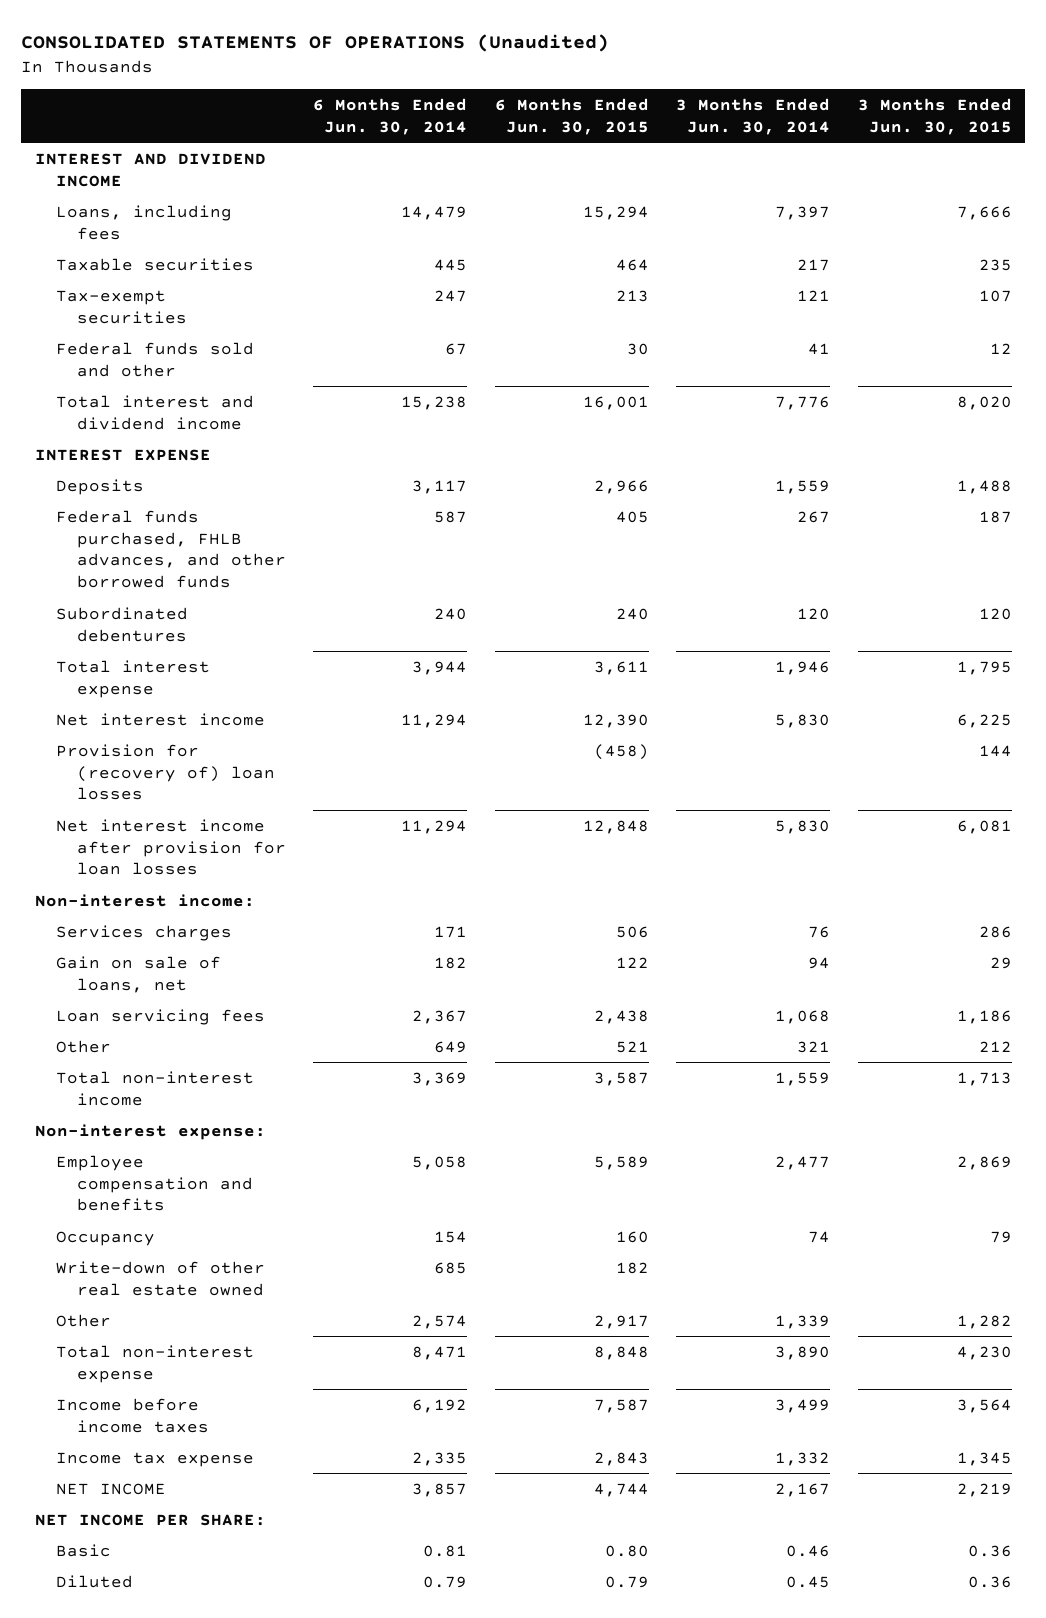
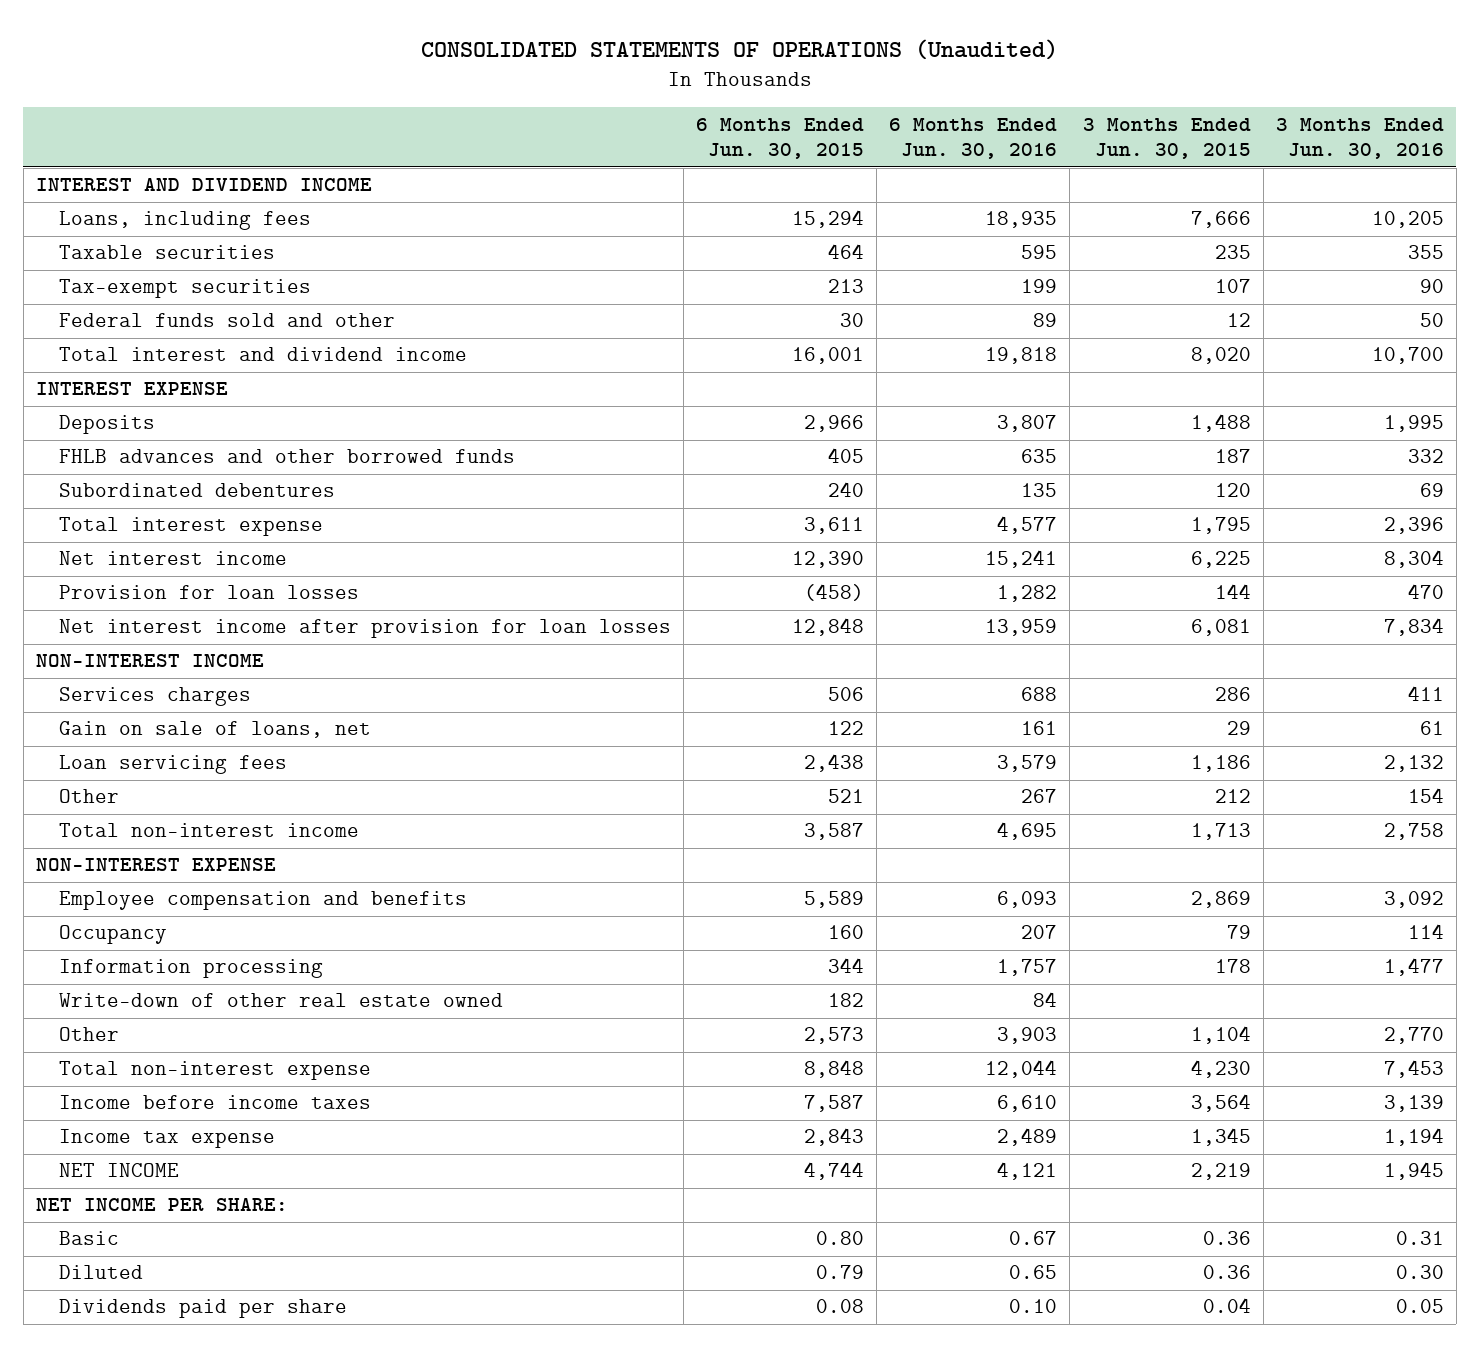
[313,98,468,135] 6 Months Ended Jun. 30, 2014 -> none
[676,98,831,135] 3 Months Ended Jun. 30, 2014 -> none
none -> [889,117,1058,160] 6 Months Ended Jun. 30, 2016
none -> [1275,117,1444,160] 3 Months Ended Jun. 30, 2016
[55,509,286,589] Federal funds purchased, FHLB advances, and other borrowed funds -> [58,449,515,464] FHLB advances and other borrowed funds
[55,743,275,801] Provision for (recovery of) loan losses -> [58,585,359,600] Provision for loan losses
[34,893,255,907] Non-interest income: -> [35,654,264,668] NON-INTEREST INCOME
[34,1123,266,1140] Non-interest expense: -> [35,858,276,872] NON-INTEREST EXPENSE
none -> [58,959,323,979] Information processing
[593,1314,649,1329] 2,917 -> [803,1027,864,1045] 2,573
[956,1314,1012,1329] 1,282 -> [1190,1026,1251,1045] 1,104
none -> [58,1299,347,1319] Dividends paid per share

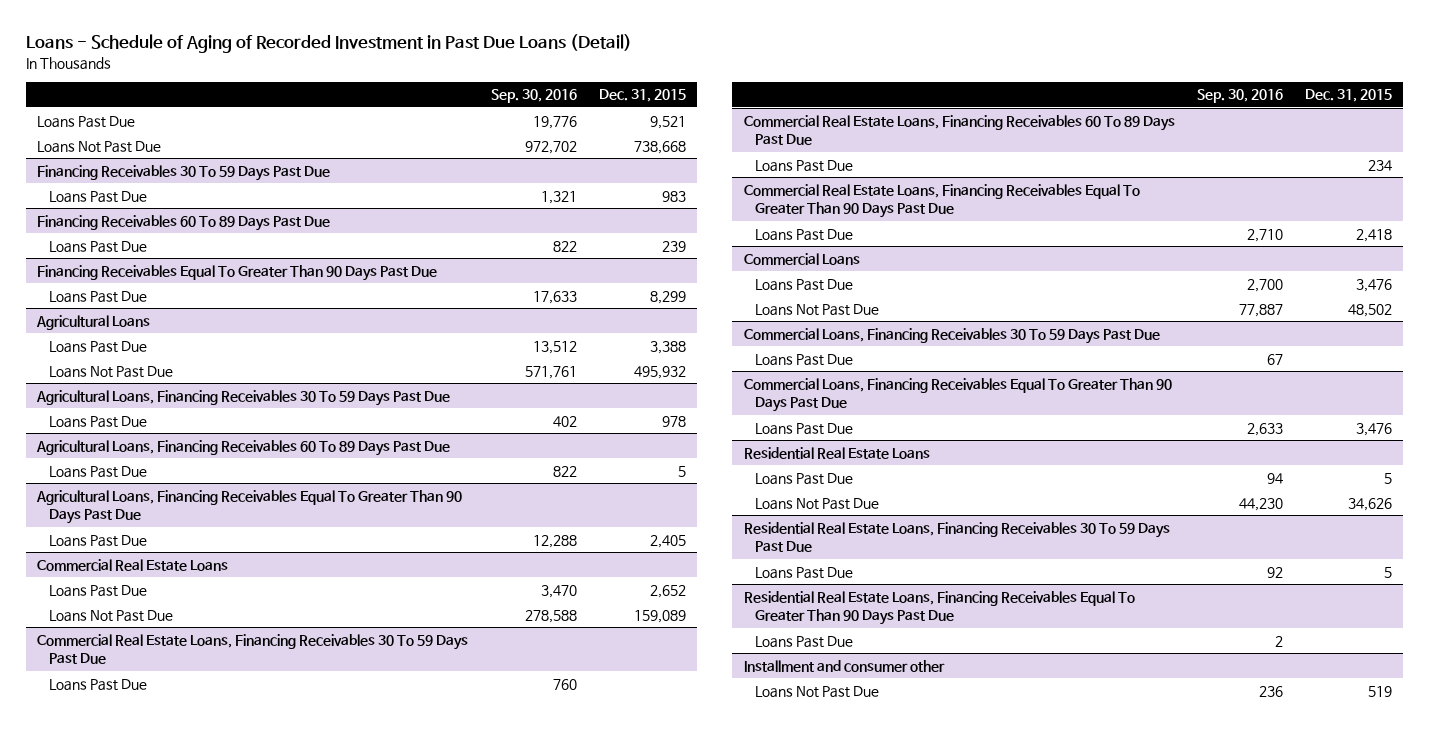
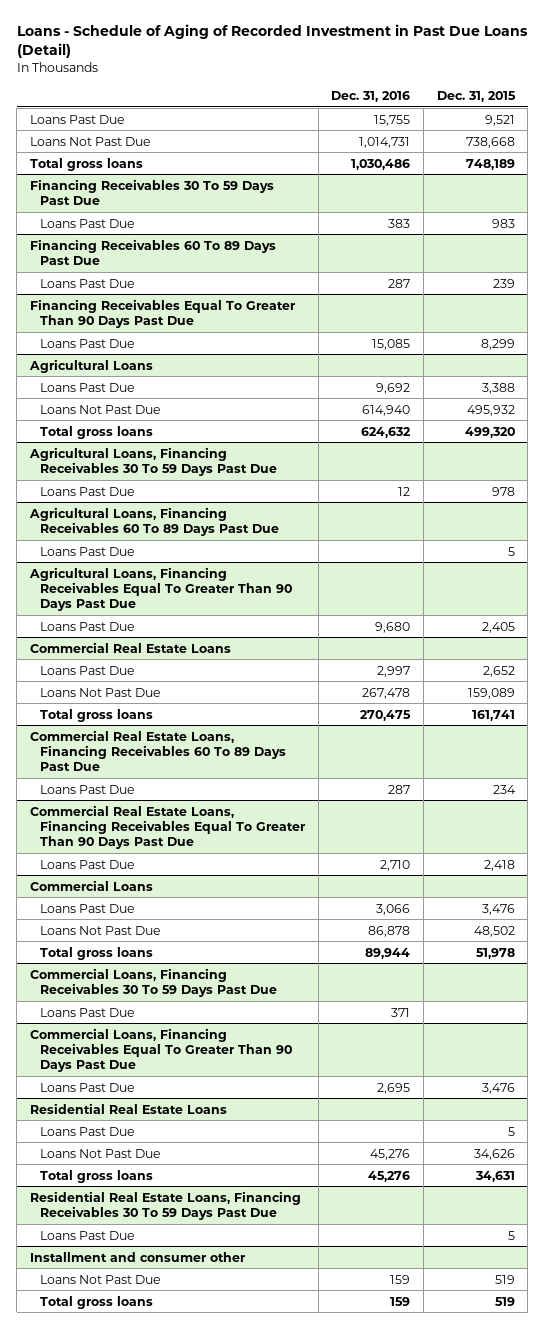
[490,89,577,104] Sep. 30, 2016 -> none
none -> [331,90,411,102] Dec. 31, 2016
none -> [30,157,144,171] Total gross loans
none -> [39,425,153,439] Total gross loans
[37,633,469,665] Commercial Real Estate Loans, Financing Receivables 30 To 59 Days Past Due -> none
[48,678,147,691] Loans Past Due -> none
none -> [39,708,153,722] Total gross loans
none -> [39,946,153,960] Total gross loans
none -> [39,1169,153,1183] Total gross loans
[743,590,1135,626] Residential Real Estate Loans, Financing Receivables Equal To Greater Than 90 Days Past Due -> none
[754,635,853,648] Loans Past Due -> none
none -> [39,1295,153,1309] Total gross loans

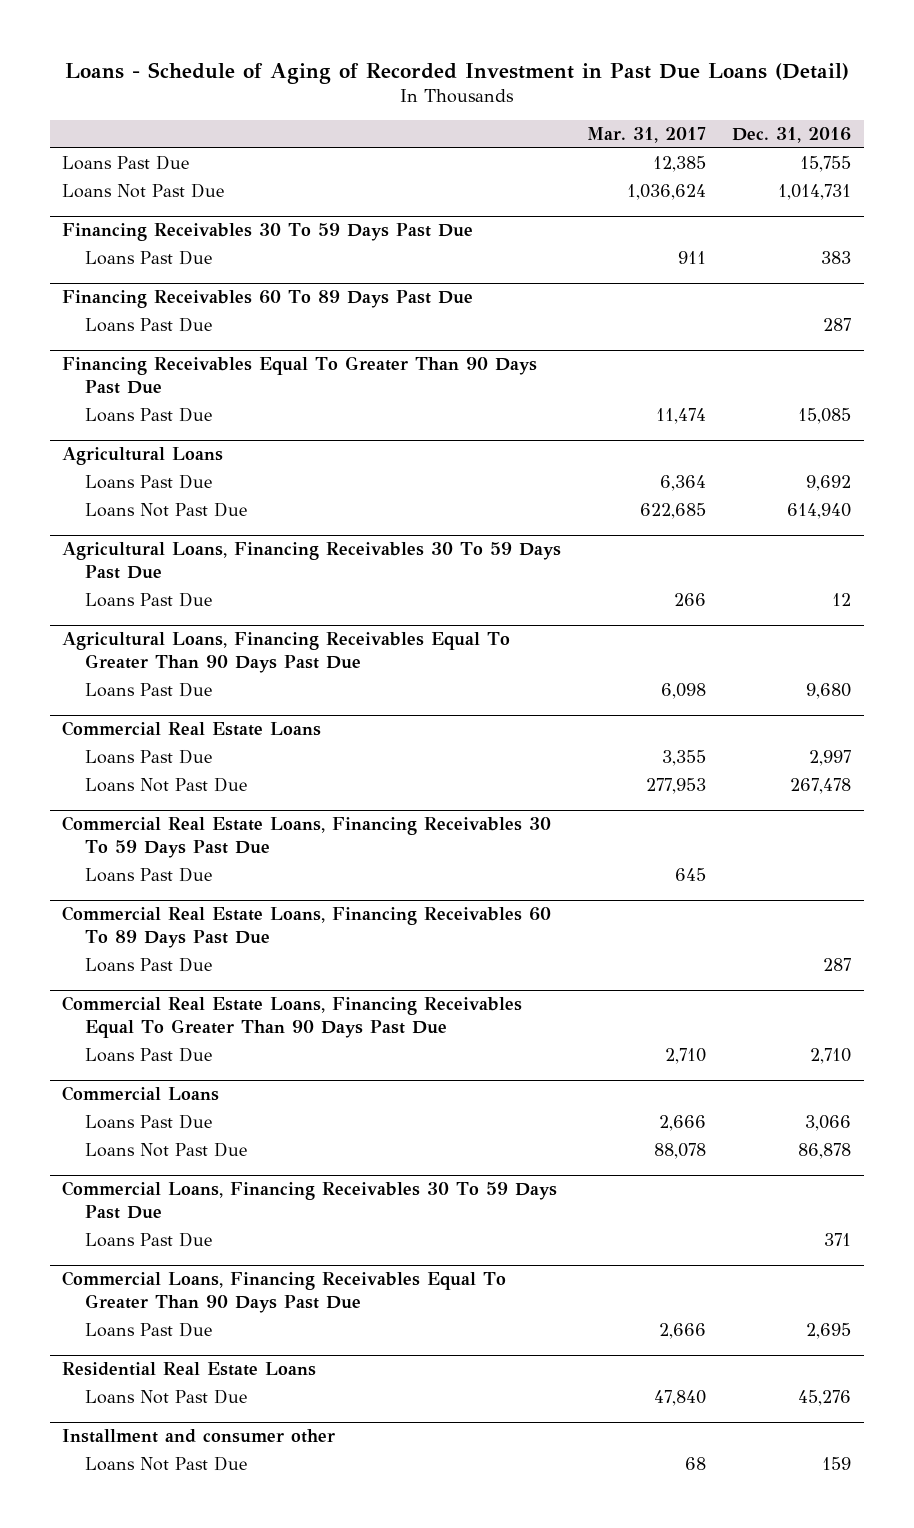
[436,90,516,102] Dec. 31, 2015 -> none
none -> [587,127,707,144] Mar. 31, 2017
[30,157,144,171] Total gross loans -> none
[39,425,153,439] Total gross loans -> none
[29,506,279,536] Agricultural Loans, Financing Receivables 60 To 89 Days Past Due -> none
[39,546,135,556] Loans Past Due -> none
[39,708,153,722] Total gross loans -> none
none -> [62,816,552,859] Commercial Real Estate Loans, Financing Receivables 30 To 59 Days Past Due
none -> [85,867,213,883] Loans Past Due
[39,946,153,960] Total gross loans -> none
[39,1126,135,1136] Loans Past Due -> none
[39,1169,153,1183] Total gross loans -> none
[30,1190,302,1220] Residential Real Estate Loans, Financing Receivables 30 To 59 Days Past Due -> none
[39,1230,135,1240] Loans Past Due -> none
[39,1295,153,1309] Total gross loans -> none

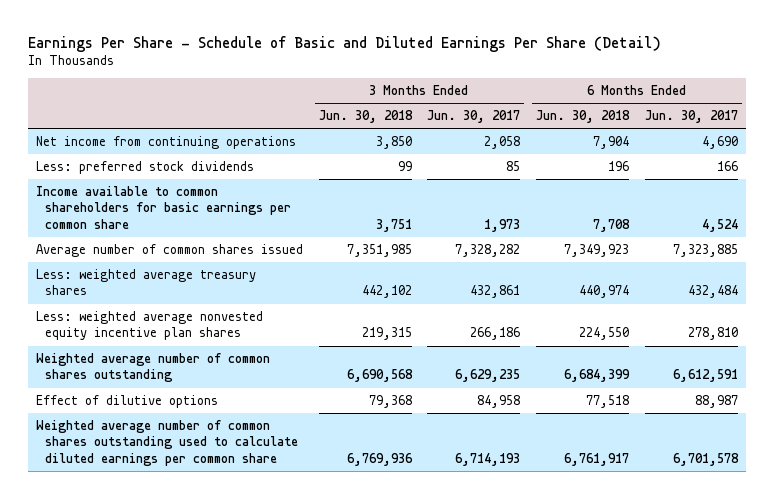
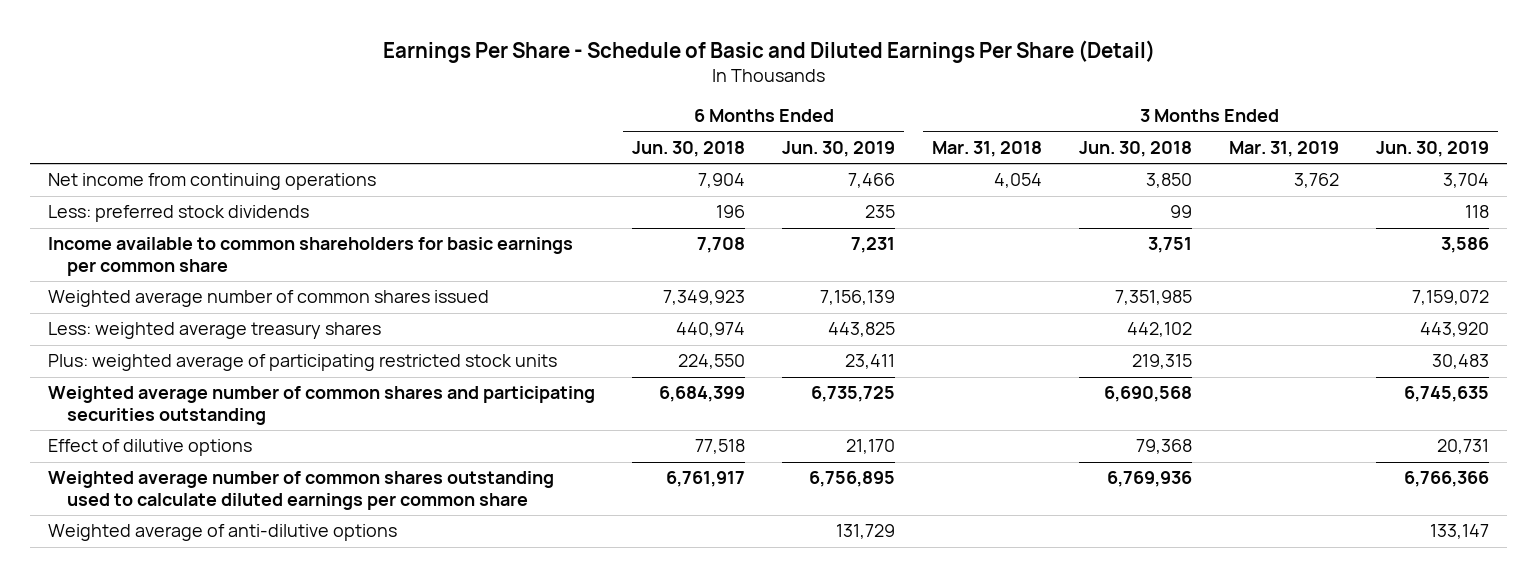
[427,110,521,124] Jun. 30, 2017 -> none
[644,110,738,124] Jun. 30, 2017 -> none
none -> [782,140,896,157] Jun. 30, 2019
none -> [932,140,1043,157] Mar. 31, 2018
none -> [1228,140,1339,157] Mar. 31, 2019
none -> [1375,140,1489,157] Jun. 30, 2019
[35,244,303,258] Average number of common shares issued -> [48,290,490,308] Weighted average number of common shares issued
[35,311,263,341] Less: weighted average nonvested equity incentive plan shares -> [48,354,558,372] Plus: weighted average of participating restricted stock units
[35,353,270,383] Weighted average number of common shares outstanding -> [48,386,596,425] Weighted average number of common shares and participating securities outstanding
none -> [48,524,398,542] Weighted average of anti-dilutive options

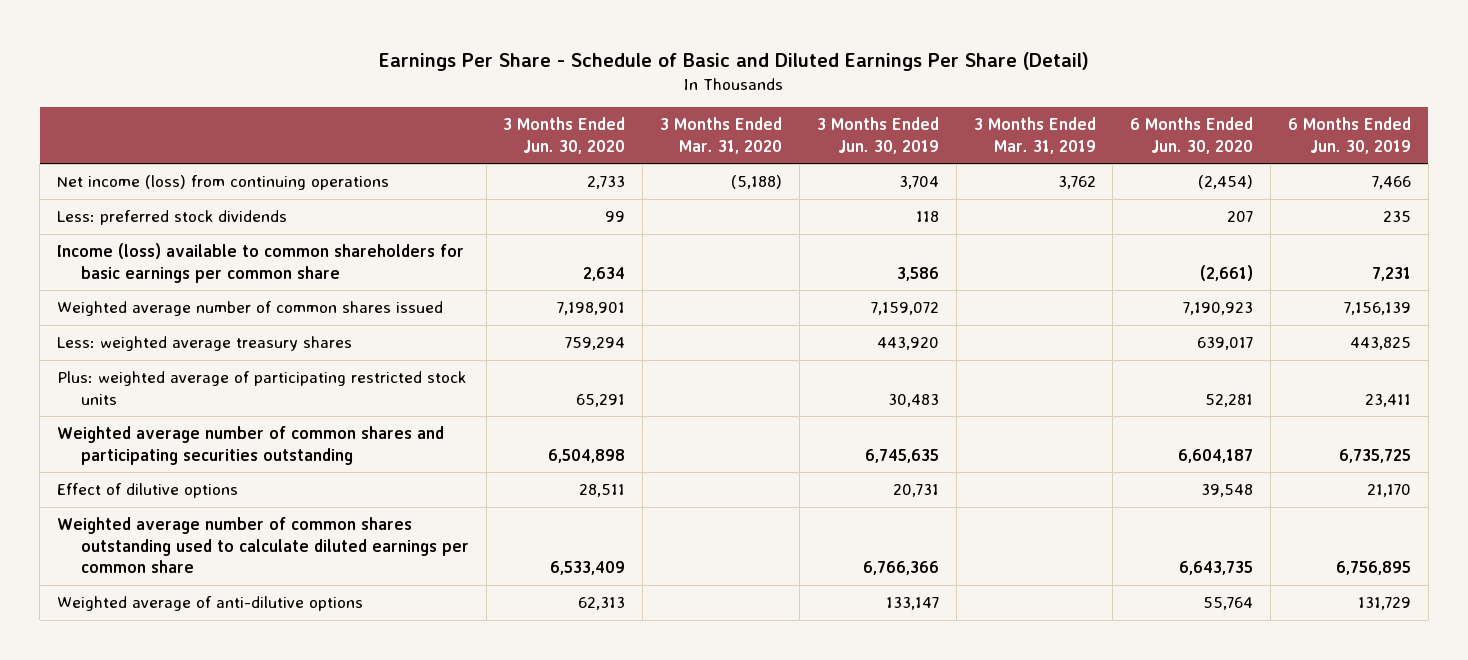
[632,140,746,157] Jun. 30, 2018 -> none
[932,140,1043,157] Mar. 31, 2018 -> none
[1079,140,1193,157] Jun. 30, 2018 -> none
none -> [503,117,626,154] 3 Months Ended Jun. 30, 2020
none -> [660,117,783,154] 3 Months Ended Mar. 31, 2020
none -> [1130,117,1254,154] 6 Months Ended Jun. 30, 2020
[48,173,377,191] Net income from continuing operations -> [57,175,390,191] Net income (loss) from continuing operations
[48,237,574,276] Income available to common shareholders for basic earnings per common share -> [57,243,465,283] Income (loss) available to common shareholders for basic earnings per common share

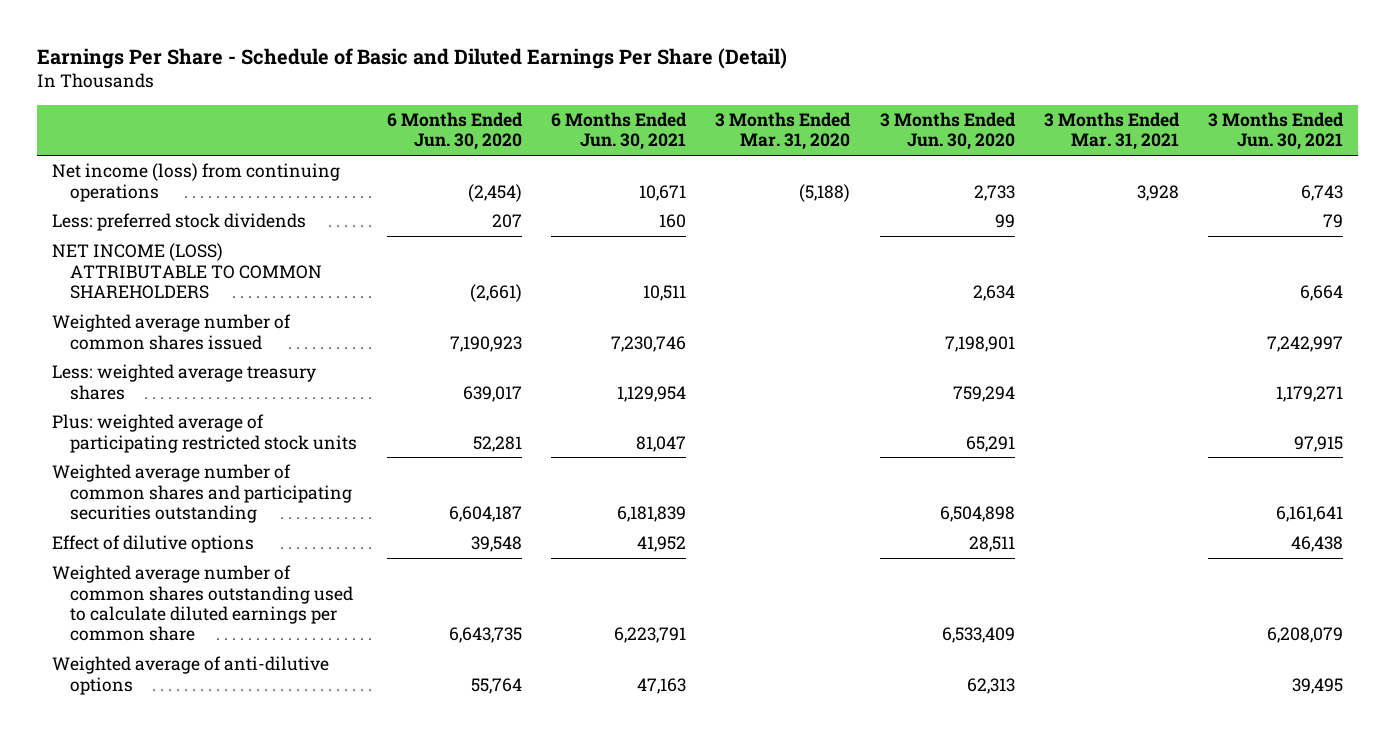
[816,117,939,154] 3 Months Ended Jun. 30, 2019 -> none
[973,117,1096,154] 3 Months Ended Mar. 31, 2019 -> none
[1287,117,1411,154] 6 Months Ended Jun. 30, 2019 -> none
none -> [551,112,688,151] 6 Months Ended Jun. 30, 2021
none -> [1043,112,1180,151] 3 Months Ended Mar. 31, 2021
none -> [1208,112,1345,151] 3 Months Ended Jun. 30, 2021
[57,243,465,283] Income (loss) available to common shareholders for basic earnings per common share -> [51,243,323,299] NET INCOME (LOSS) ATTRIBUTABLE TO COMMON SHAREHOLDERS

